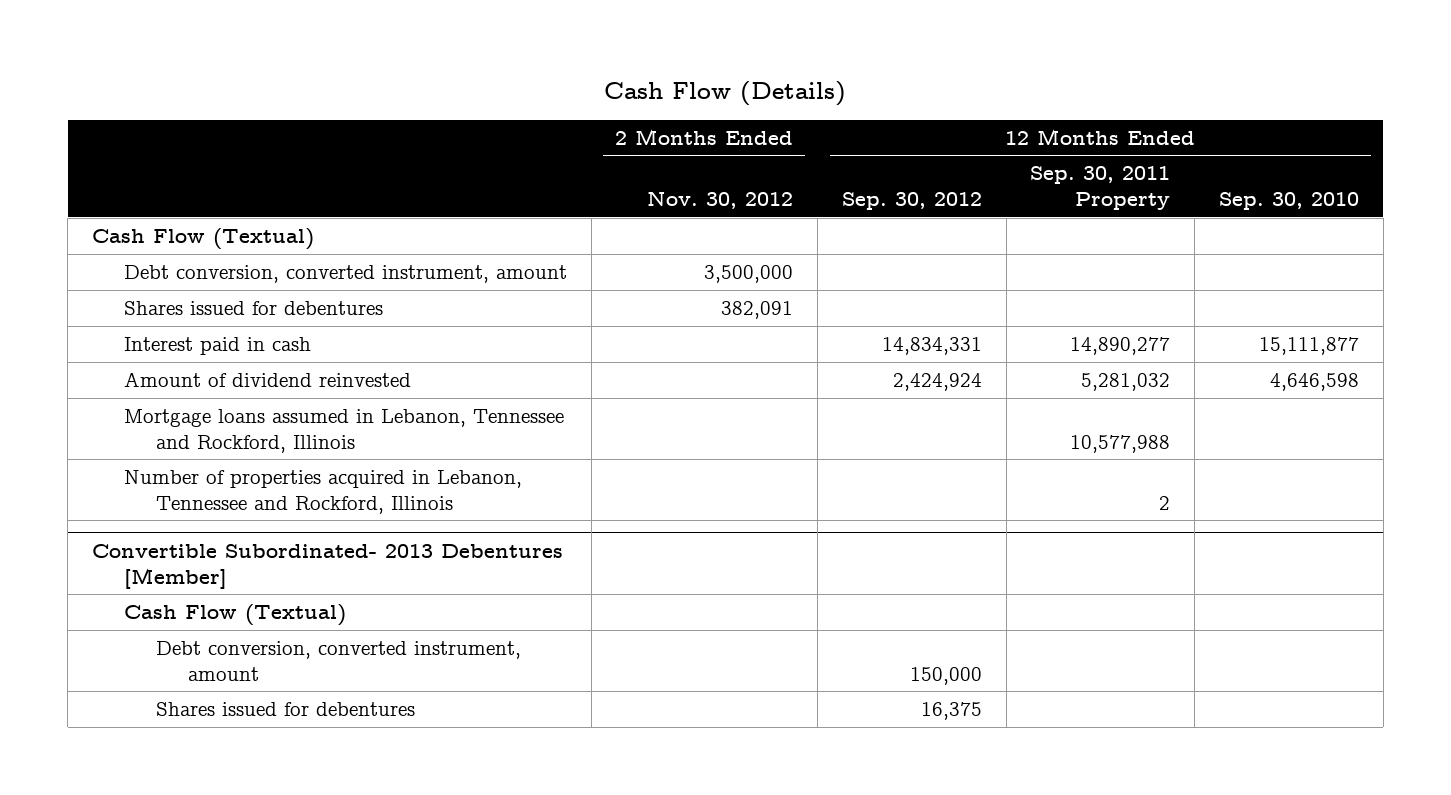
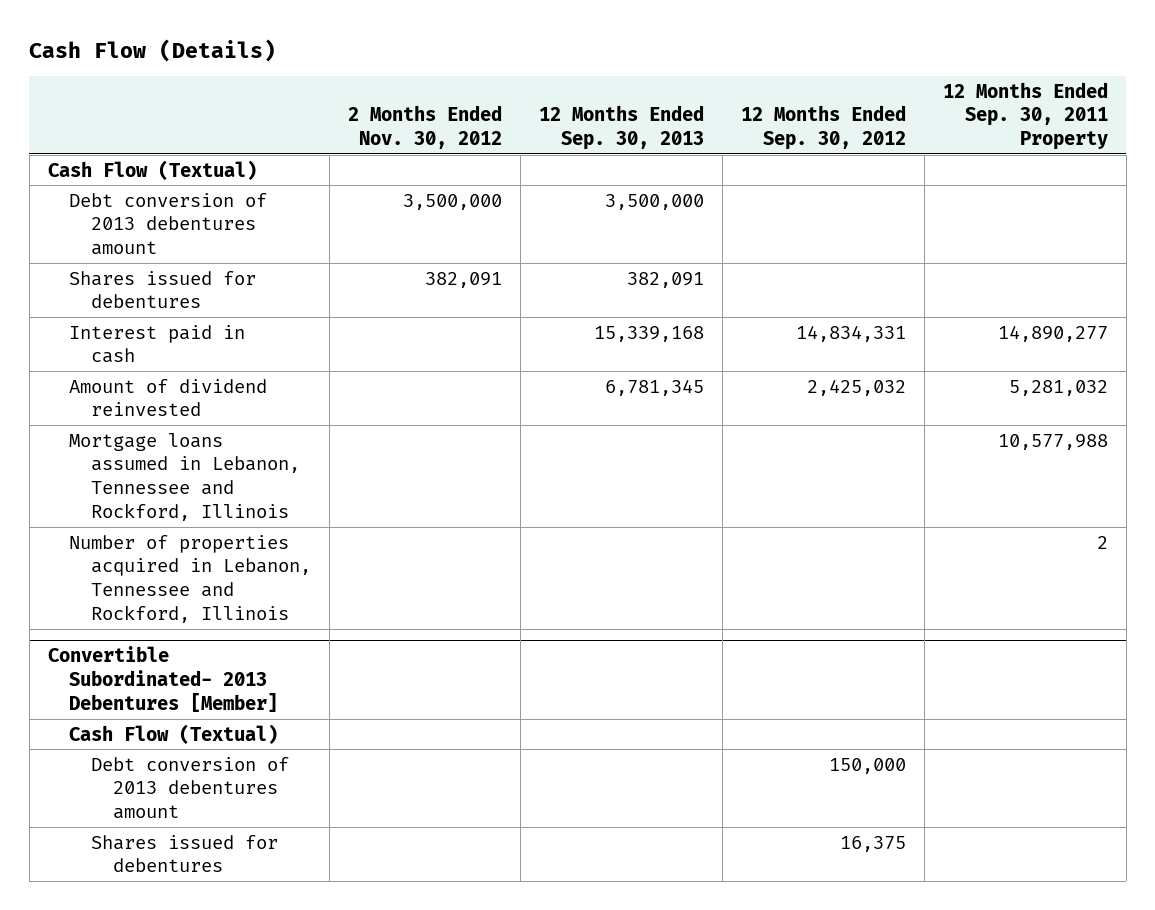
[1218,191,1359,210] Sep. 30, 2010 -> none
none -> [538,105,704,151] 12 Months Ended Sep. 30, 2013
[123,264,567,283] Debt conversion, converted instrument, amount -> [69,192,268,256] Debt conversion of 2013 debentures amount
[892,372,982,391] 2,424,924 -> [806,378,906,396] 2,425,032
[155,640,521,681] Debt conversion, converted instrument, amount -> [91,756,290,820] Debt conversion of 2013 debentures amount

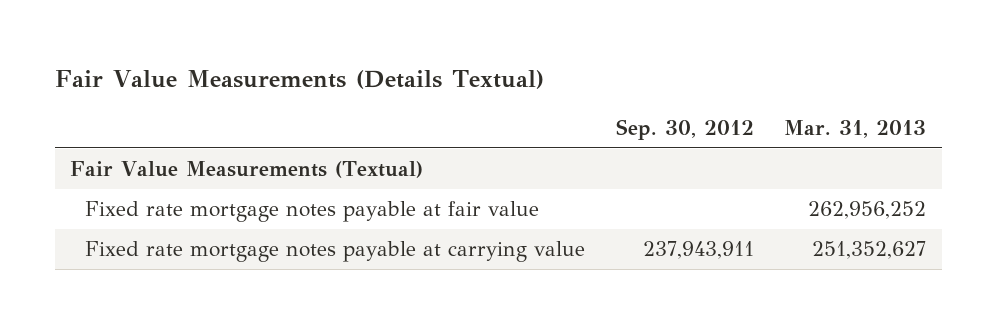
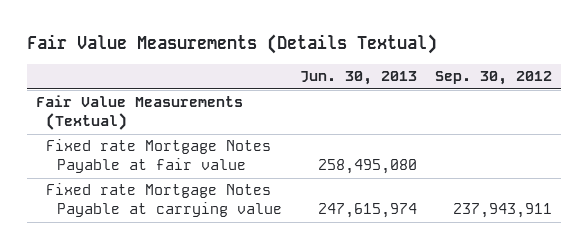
[784,120,927,139] Mar. 31, 2013 -> none
none -> [299,71,417,86] Jun. 30, 2013
[84,201,539,223] Fixed rate mortgage notes payable at fair value -> [46,139,272,174] Fixed rate Mortgage Notes Payable at fair value
[84,241,585,263] Fixed rate mortgage notes payable at carrying value -> [46,183,282,218] Fixed rate Mortgage Notes Payable at carrying value

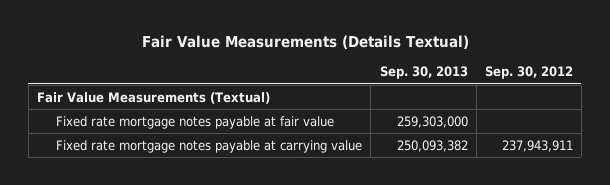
[299,71,417,86] Jun. 30, 2013 -> none
none -> [379,66,468,80] Sep. 30, 2013
[46,139,272,174] Fixed rate Mortgage Notes Payable at fair value -> [56,115,335,129] Fixed rate mortgage notes payable at fair value
[46,183,282,218] Fixed rate Mortgage Notes Payable at carrying value -> [56,139,363,153] Fixed rate mortgage notes payable at carrying value

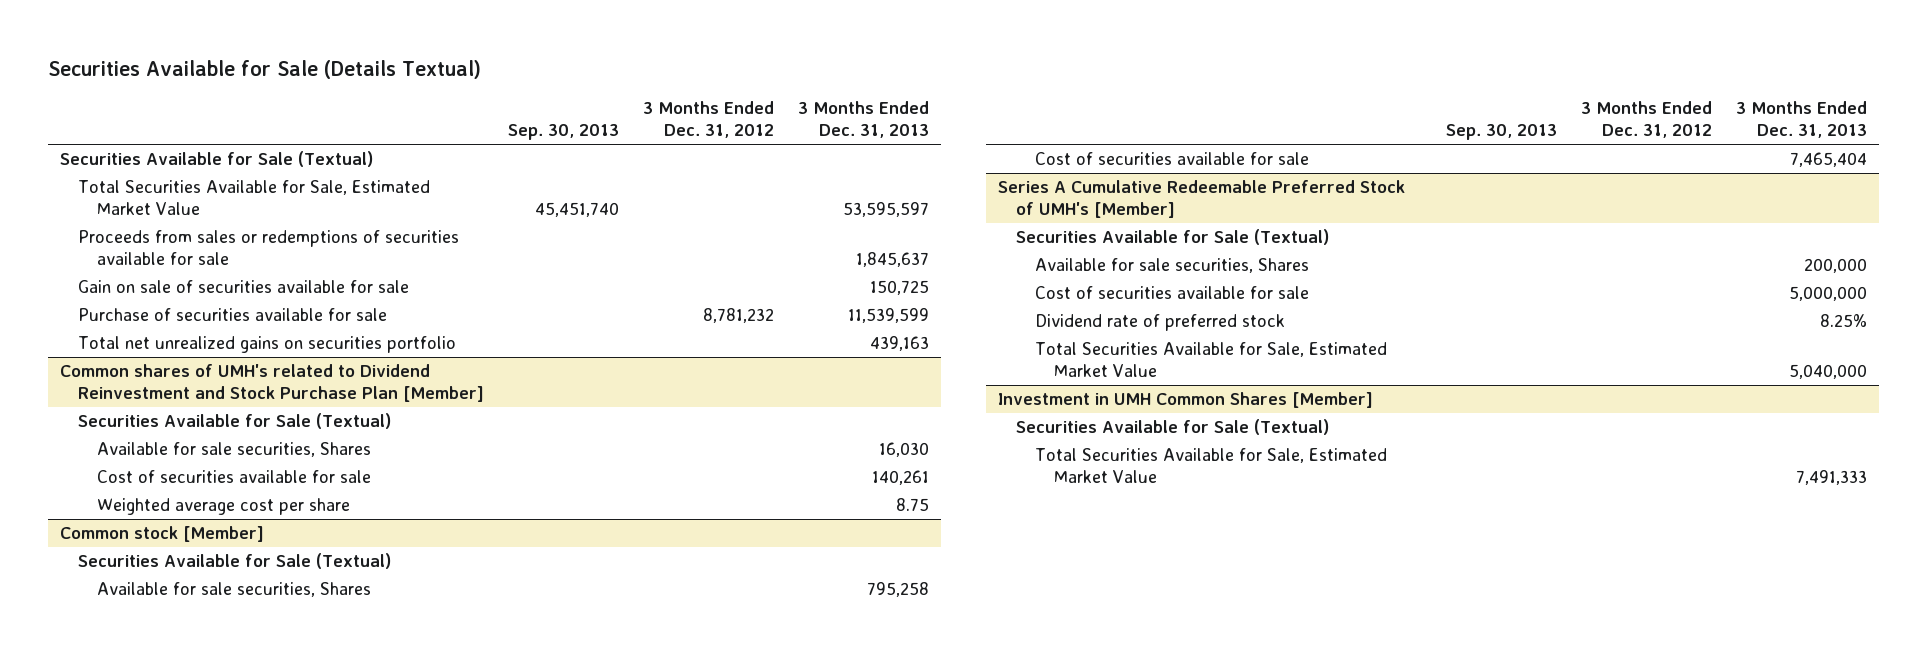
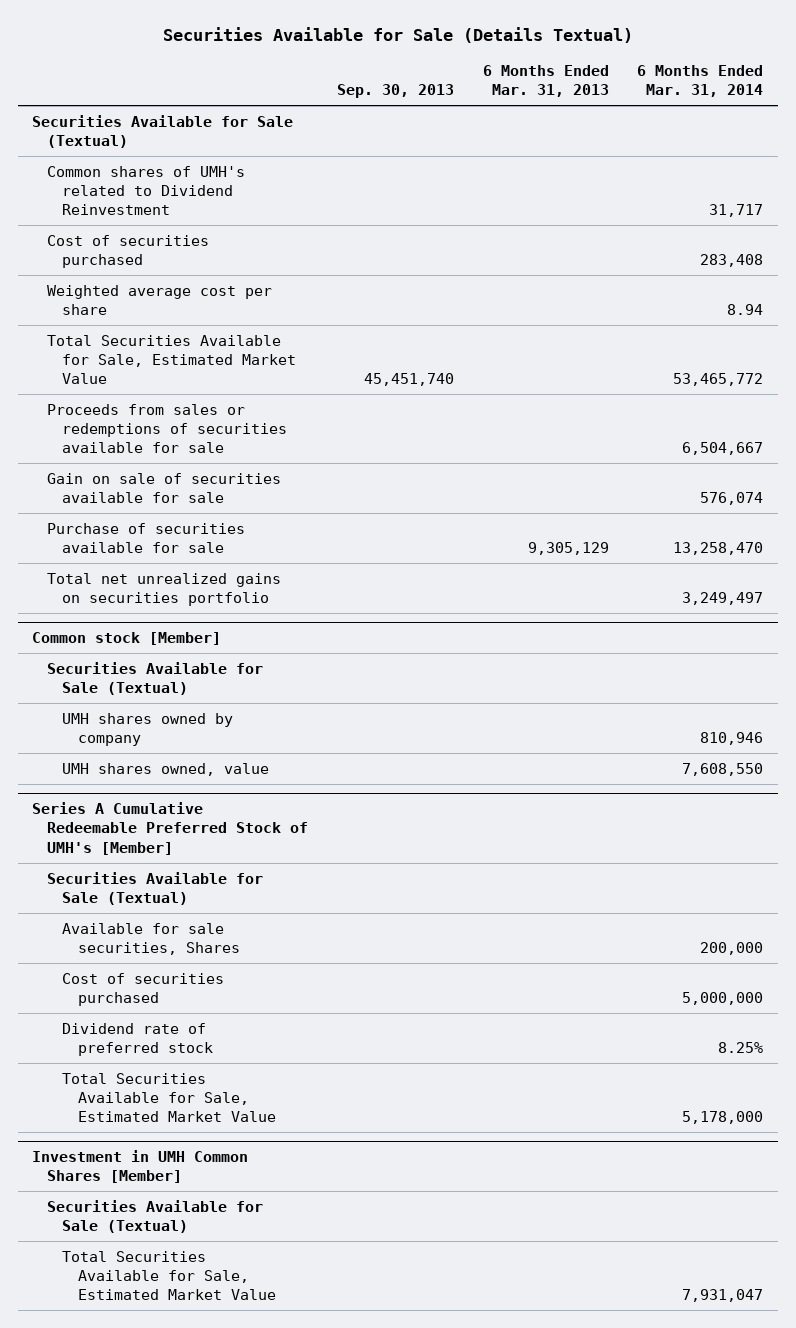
[642,101,774,139] 3 Months Ended Dec. 31, 2012 -> none
[797,101,929,139] 3 Months Ended Dec. 31, 2013 -> none
none -> [482,65,609,98] 6 Months Ended Mar. 31, 2013
none -> [637,65,764,98] 6 Months Ended Mar. 31, 2014
none -> [47,165,246,215] Common shares of UMH's related to Dividend Reinvestment
none -> [47,234,210,268] Cost of securities purchased
none -> [47,284,273,315] Weighted average cost per share
[59,364,485,403] Common shares of UMH's related to Dividend Reinvestment and Stock Purchase Plan [Member] -> none
[78,413,392,430] Securities Available for Sale (Textual) -> none
[96,442,371,458] Available for sale securities, Shares -> none
[96,470,371,484] Cost of securities available for sale -> none
[96,498,350,516] Weighted average cost per share -> none
[96,582,371,598] Available for sale securities, Shares -> none
[1035,152,1310,166] Cost of securities available for sale -> none
none -> [62,712,234,746] UMH shares owned by company
none -> [62,762,270,776] UMH shares owned, value
[1035,286,1310,300] Cost of securities available for sale -> [62,972,225,1006] Cost of securities purchased

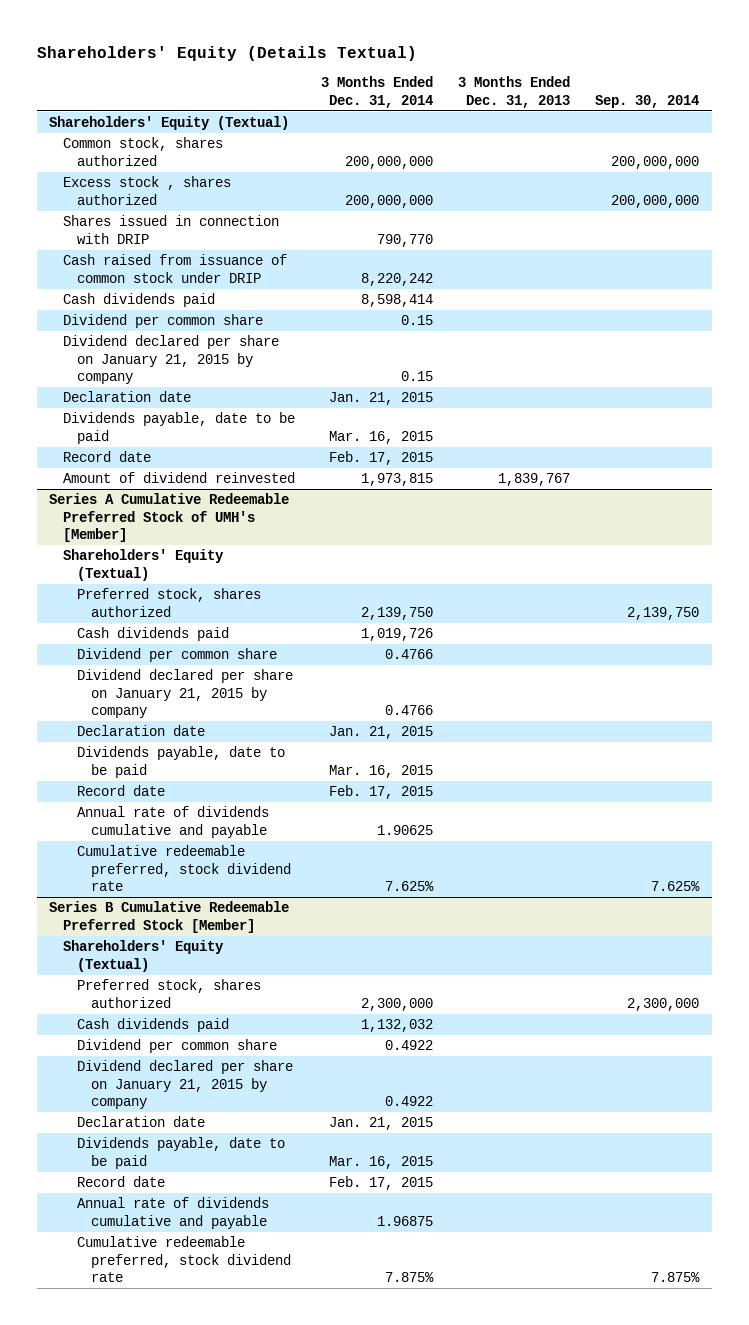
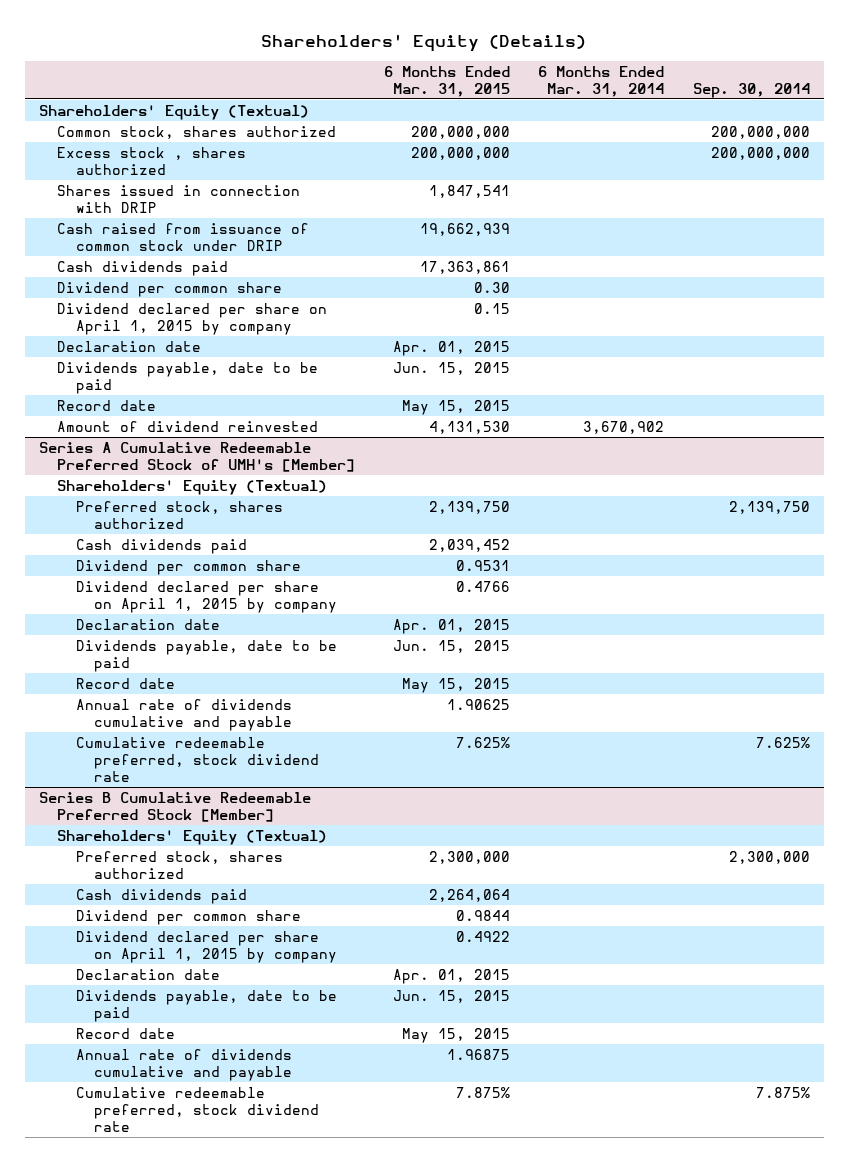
[36,46,417,62] Shareholders' Equity (Details Textual) -> [261,33,587,52] Shareholders' Equity (Details)
[320,76,433,108] 3 Months Ended Dec. 31, 2014 -> none
[457,76,570,108] 3 Months Ended Dec. 31, 2013 -> none
none -> [383,65,510,97] 6 Months Ended Mar. 31, 2015
none -> [538,65,665,97] 6 Months Ended Mar. 31, 2014
[63,335,280,385] Dividend declared per share on January 21, 2015 by company -> [57,302,328,335] Dividend declared per share on April 1, 2015 by company
[77,669,294,719] Dividend declared per share on January 21, 2015 by company -> [75,580,337,613] Dividend declared per share on April 1, 2015 by company
[77,1060,294,1110] Dividend declared per share on January 21, 2015 by company -> [75,930,337,963] Dividend declared per share on April 1, 2015 by company

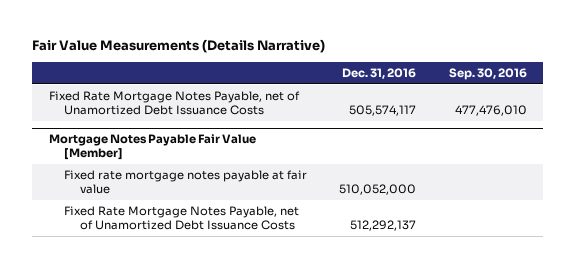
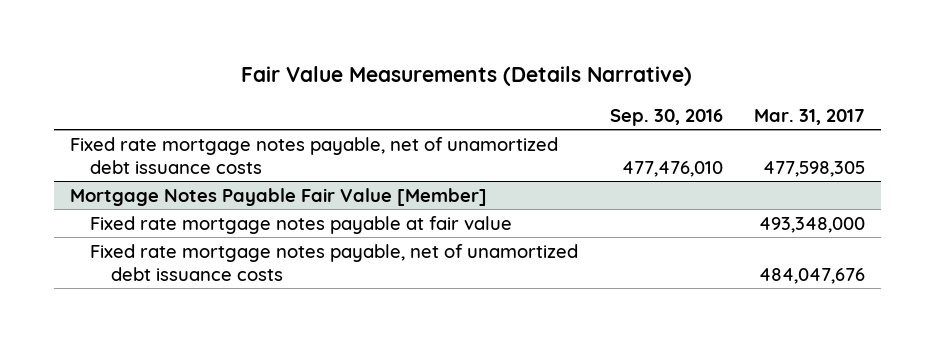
[342,67,417,79] Dec. 31, 2016 -> none
none -> [754,108,866,125] Mar. 31, 2017
[48,91,300,116] Fixed Rate Mortgage Notes Payable, net of Unamortized Debt Issuance Costs -> [69,136,558,174] Fixed rate mortgage notes payable, net of unamortized debt issuance costs
[64,206,300,231] Fixed Rate Mortgage Notes Payable, net of Unamortized Debt Issuance Costs -> [90,243,579,281] Fixed rate mortgage notes payable, net of unamortized debt issuance costs

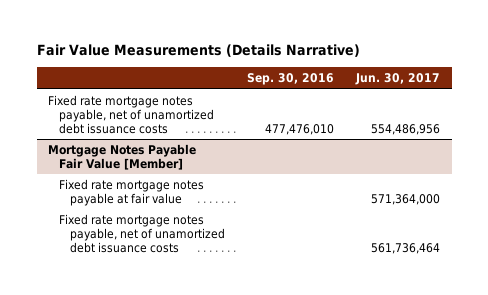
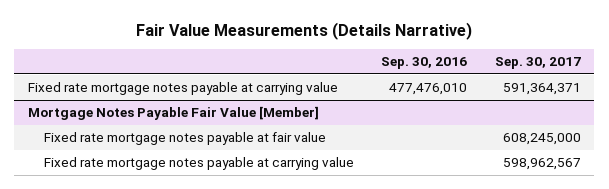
[355,73,441,86] Jun. 30, 2017 -> none
none -> [494,57,581,70] Sep. 30, 2017
[47,95,214,135] Fixed rate mortgage notes payable, net of unamortized debt issuance costs -> [27,82,338,96] Fixed rate mortgage notes payable at carrying value
[58,214,225,254] Fixed rate mortgage notes payable, net of unamortized debt issuance costs -> [43,157,354,171] Fixed rate mortgage notes payable at carrying value

